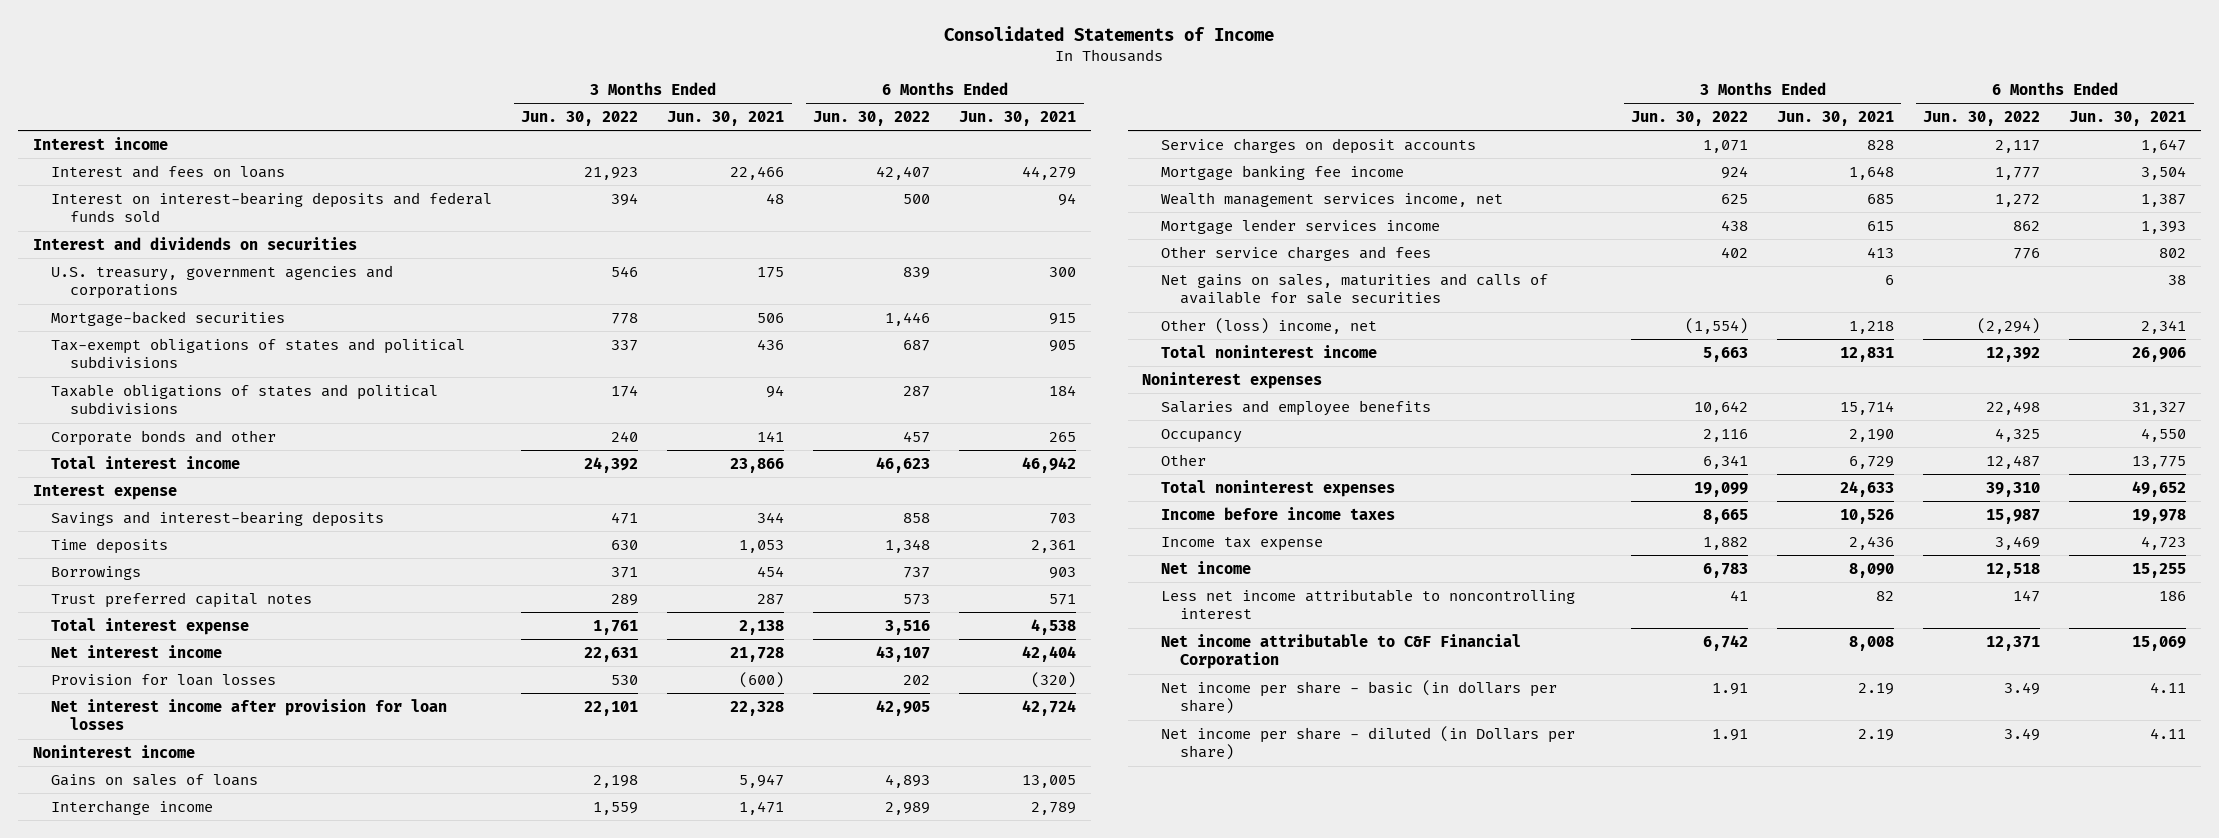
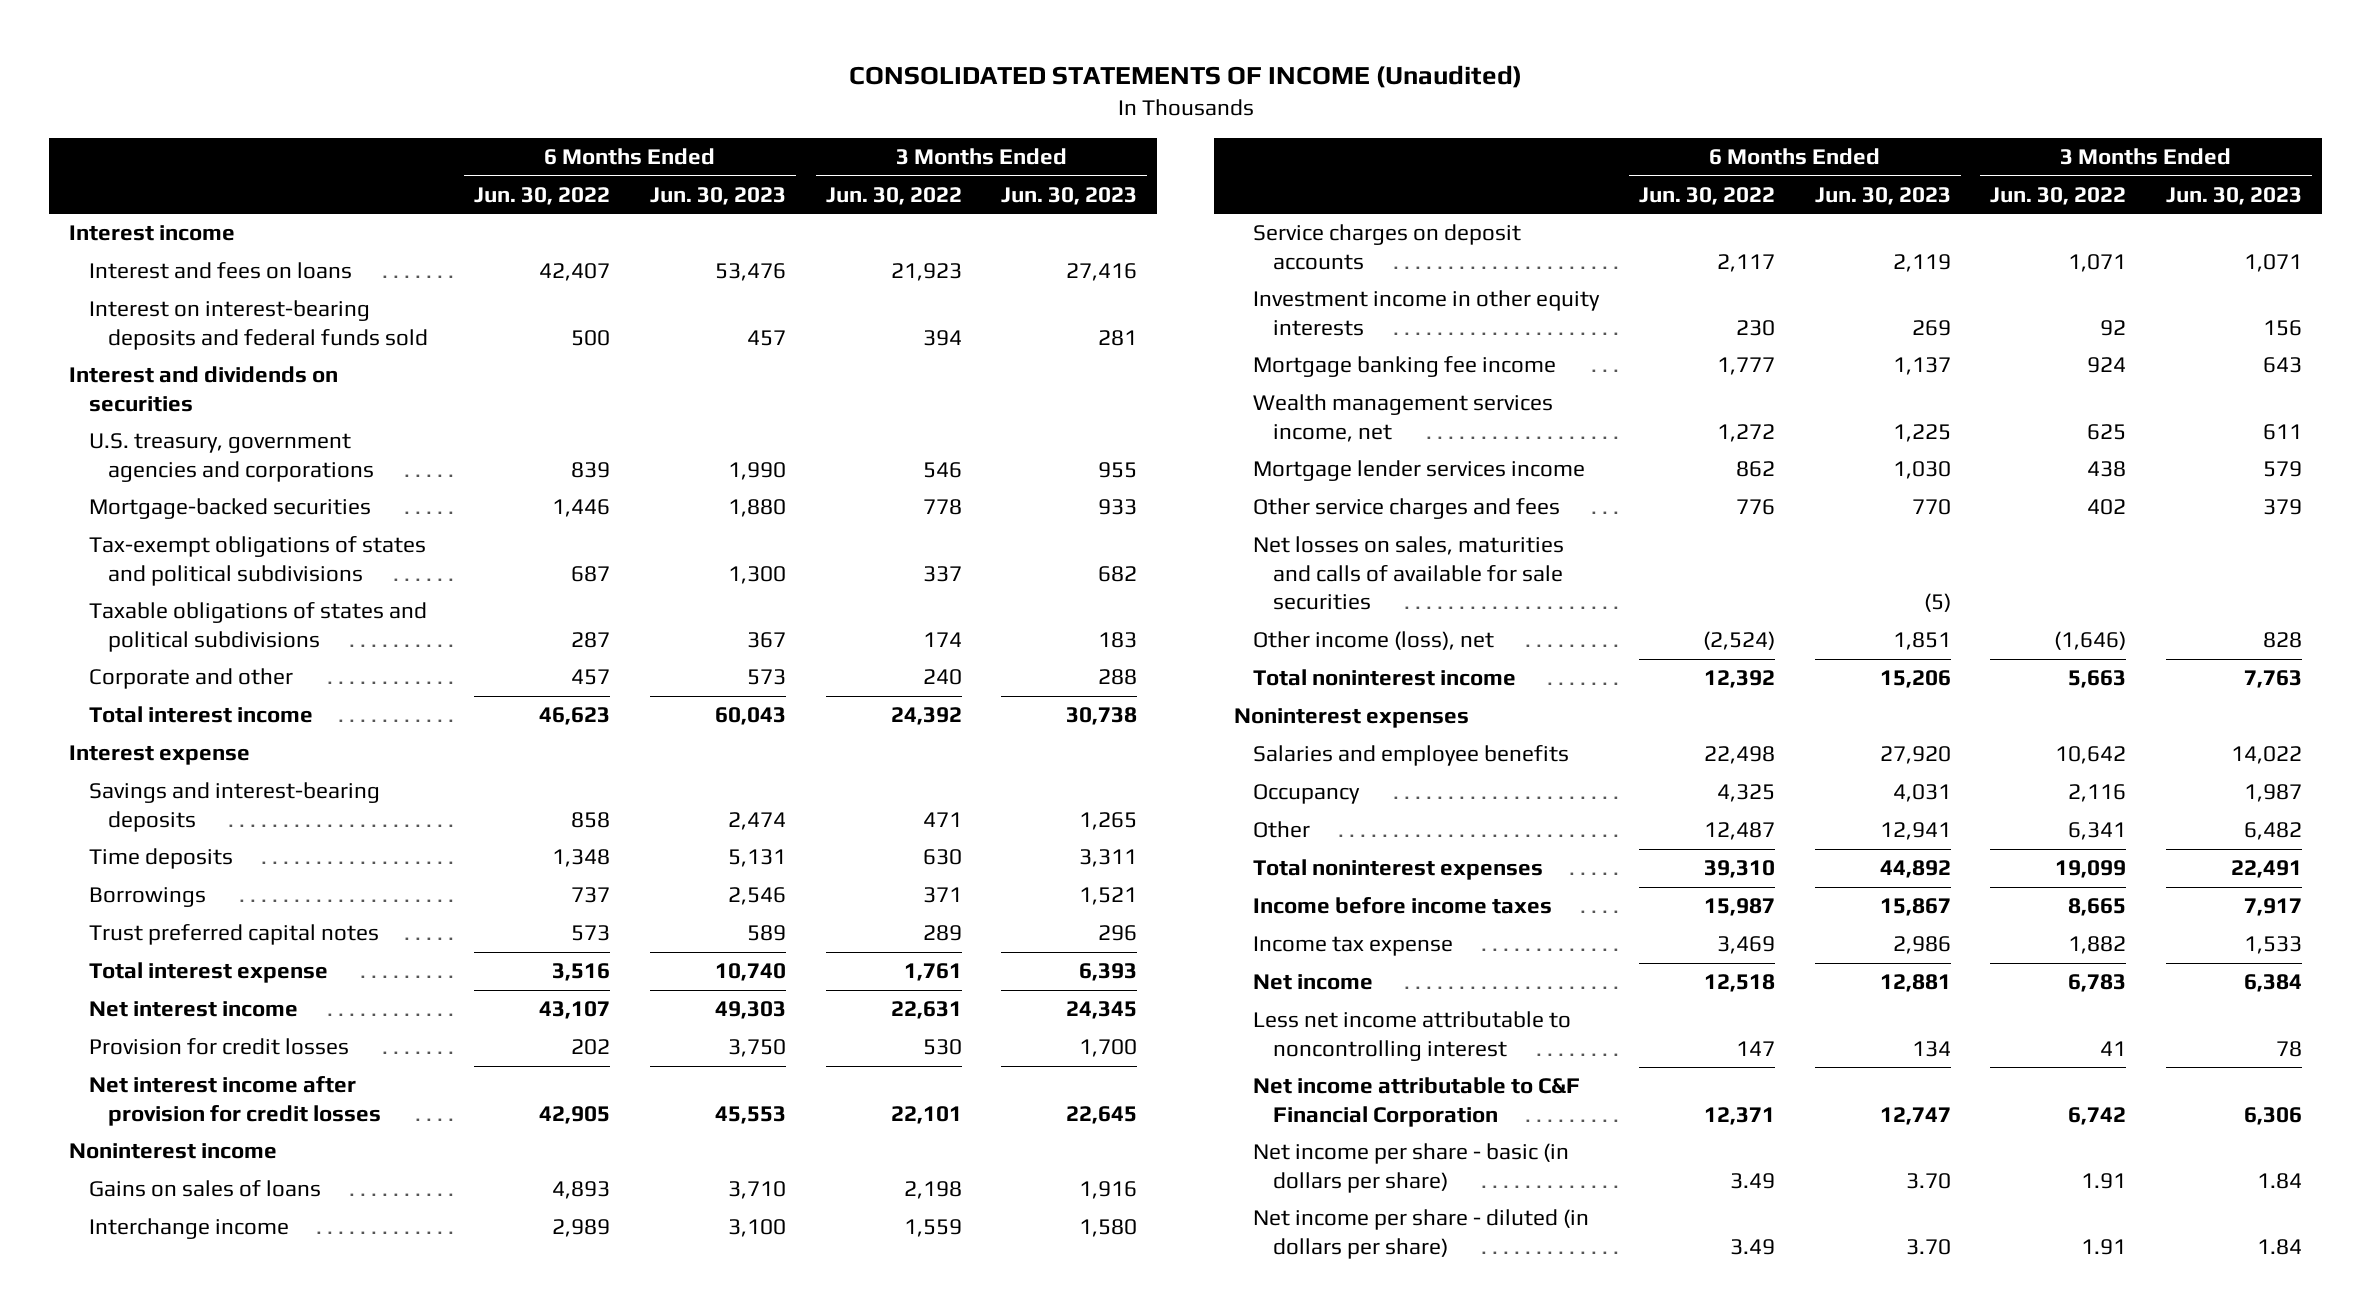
[944,26,1275,42] Consolidated Statements of Income -> [848,65,1522,89] CONSOLIDATED STATEMENTS OF INCOME (Unaudited)
[667,111,785,127] Jun. 30, 2021 -> none
[959,111,1077,127] Jun. 30, 2021 -> none
none -> [650,186,787,205] Jun. 30, 2023
none -> [1001,186,1138,205] Jun. 30, 2023
[51,429,277,446] Corporate bonds and other -> [88,668,293,690] Corporate and other
[51,673,277,686] Provision for loan losses -> [88,1038,349,1056] Provision for credit losses
[51,698,448,731] Net interest income after provision for loan losses -> [88,1076,381,1126] Net interest income after provision for credit losses
none -> [1253,290,1601,336] Investment income in other equity interests
[1161,272,1549,305] Net gains on sales, maturities and calls of available for sale securities -> [1253,536,1565,611] Net losses on sales, maturities and calls of available for sale securities
[1161,317,1378,334] Other (loss) income, net -> [1253,631,1495,651] Other income (loss), net
[1685,317,1749,334] (1,554) -> [2054,631,2127,651] (1,646)
[1977,317,2041,334] (2,294) -> [1702,631,1775,651] (2,524)
[1161,725,1576,761] Net income per share - diluted (in Dollars per share) -> [1253,1209,1590,1259] Net income per share - diluted (in dollars per share)

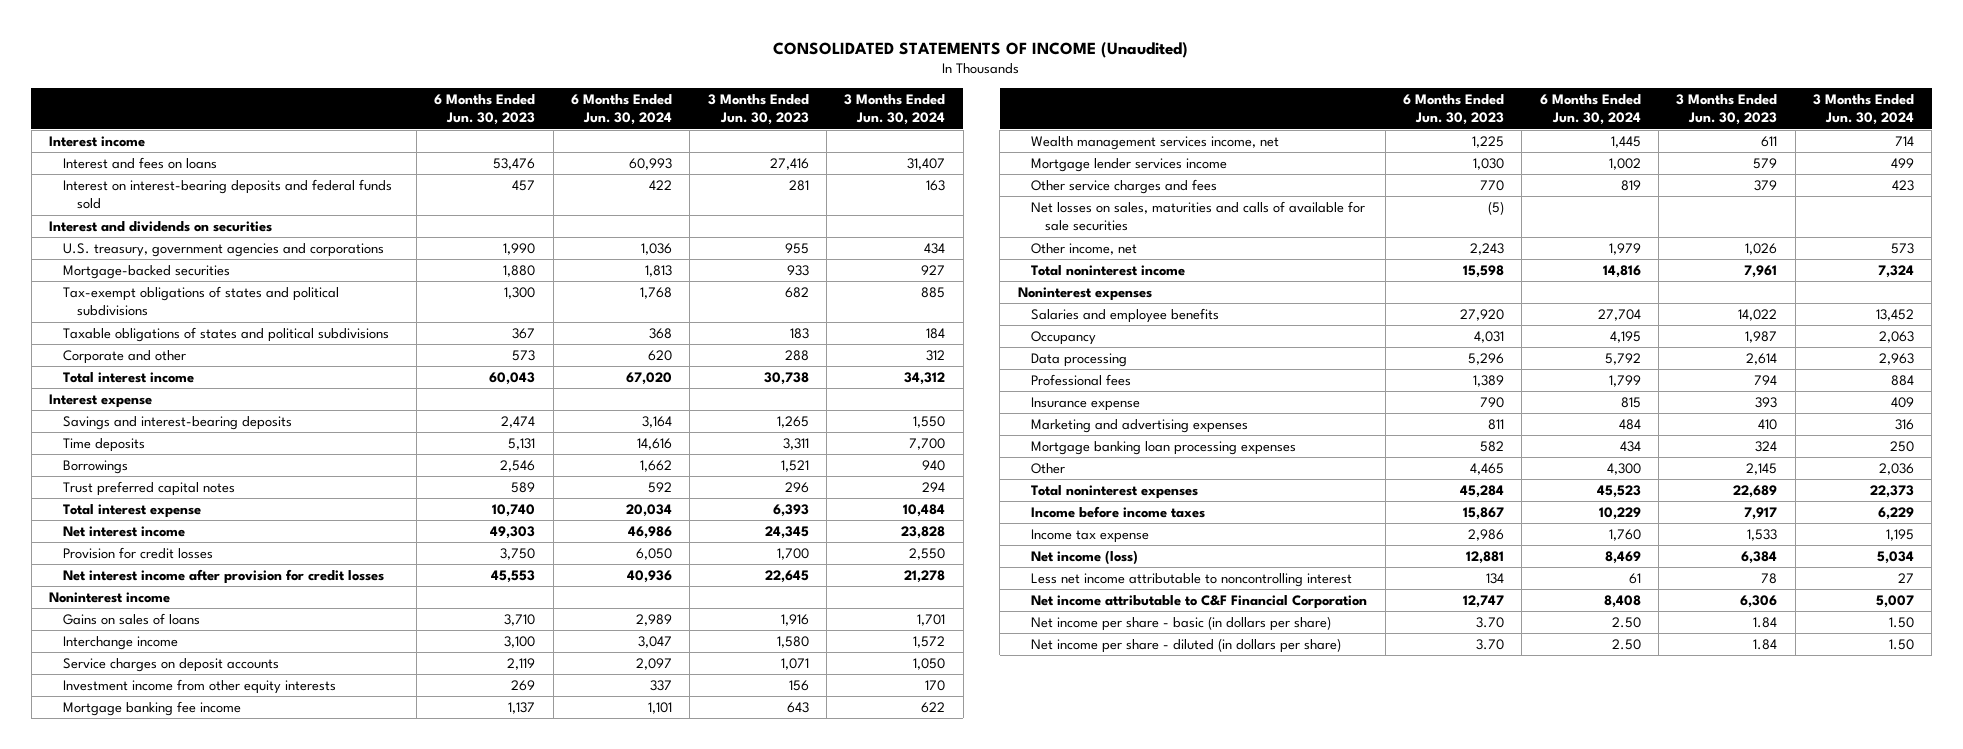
[474,186,611,205] Jun. 30, 2022 -> none
[825,186,962,205] Jun. 30, 2022 -> none
none -> [571,93,673,126] 6 Months Ended Jun. 30, 2024
none -> [844,93,946,126] 3 Months Ended Jun. 30, 2024
[1253,290,1601,336] Investment income in other equity interests -> [62,678,336,694] Investment income from other equity interests
[1253,631,1495,651] Other income (loss), net -> [1031,242,1138,255] Other income, net
[1892,632,1951,651] 1,851 -> [1470,242,1505,255] 2,243
[2263,632,2303,649] 828 -> [1745,242,1778,255] 1,026
[1879,670,1951,689] 15,206 -> [1463,264,1505,278] 15,598
[2244,670,2303,689] 7,763 -> [1744,264,1778,278] 7,961
none -> [1031,352,1128,367] Data processing
none -> [1031,373,1132,386] Professional fees
none -> [1031,396,1141,411] Insurance expense
none -> [1031,418,1249,433] Marketing and advertising expenses
none -> [1031,440,1297,455] Mortgage banking loan processing expenses
[1879,822,1951,841] 12,941 -> [1470,462,1505,475] 4,465
[2244,822,2303,841] 6,482 -> [1746,462,1778,475] 2,145
[1879,860,1951,879] 44,892 -> [1460,484,1505,498] 45,284
[2231,860,2303,879] 22,491 -> [1733,484,1778,498] 22,689
[1253,974,1374,991] Net income -> [1031,549,1139,565] Net income (loss)

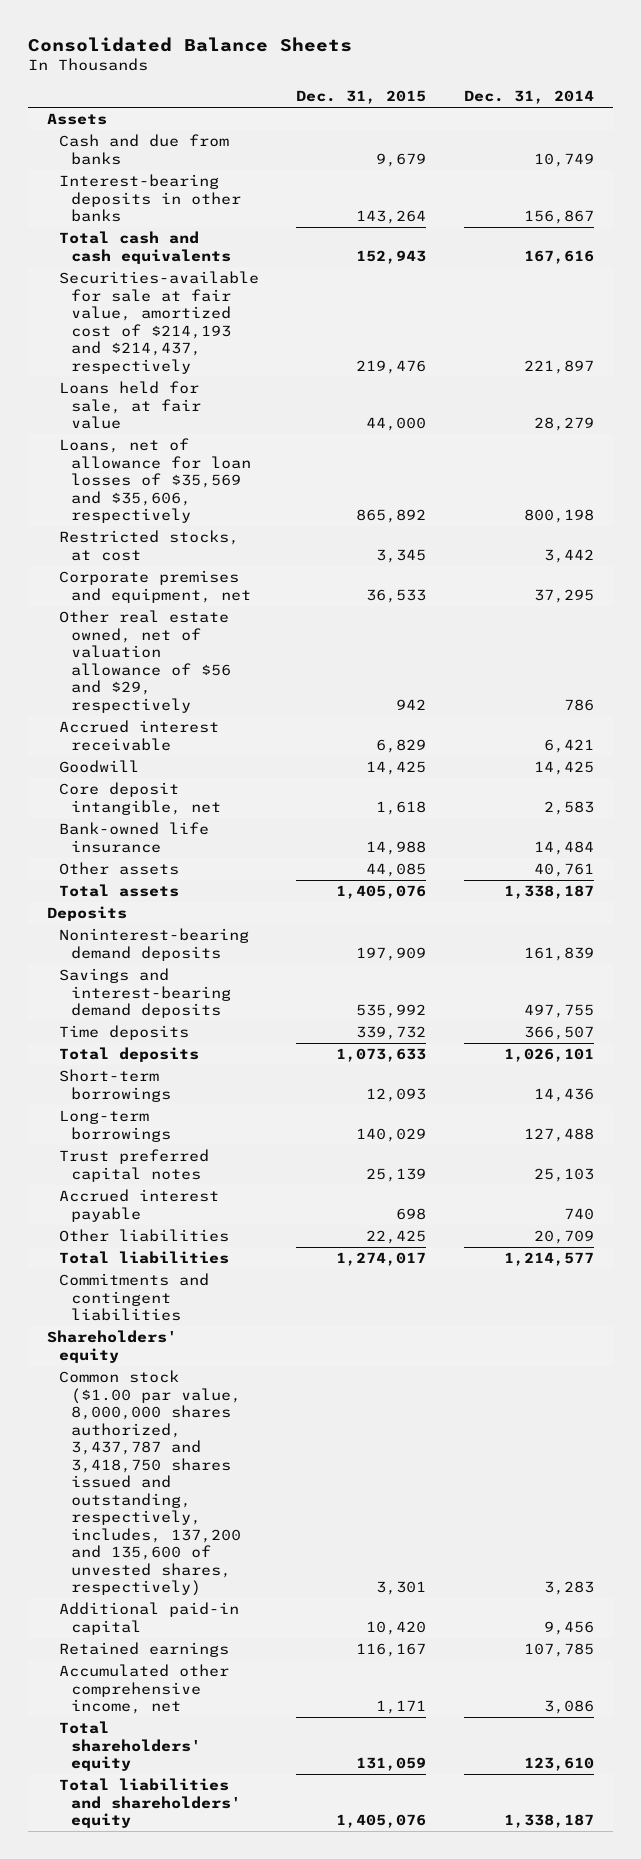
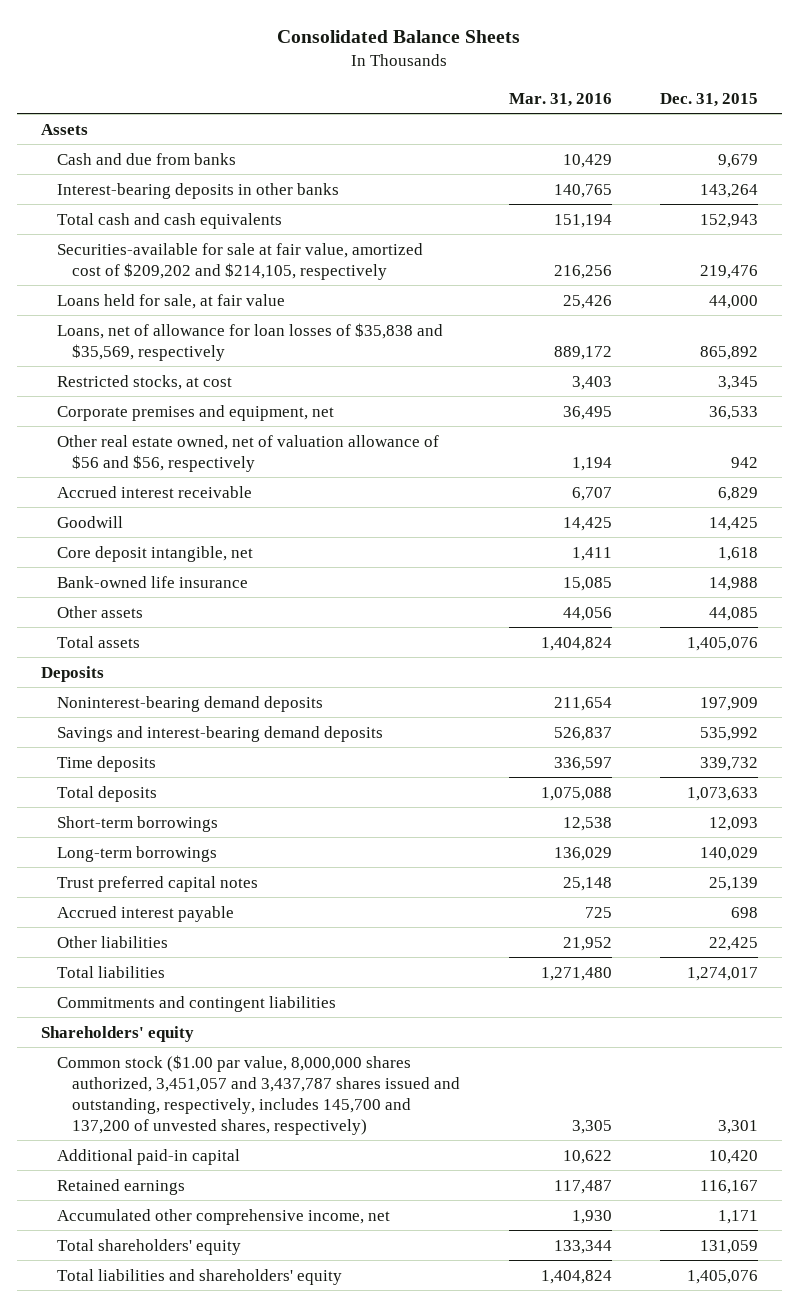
[463,90,594,105] Dec. 31, 2014 -> none
none -> [508,92,612,107] Mar. 31, 2016
[59,271,260,374] Securities-available for sale at fair value, amortized cost of $214,193 and $214,437, respectively -> [56,242,423,280] Securities-available for sale at fair value, amortized cost of $209,202 and $214,105, respectively
[59,438,252,524] Loans, net of allowance for loan losses of $35,569 and $35,606, respectively -> [56,322,443,361] Loans, net of allowance for loan losses of $35,838 and $35,569, respectively
[59,610,232,713] Other real estate owned, net of valuation allowance of $56 and $29, respectively -> [56,434,439,472] Other real estate owned, net of valuation allowance of $56 and $56, respectively
[59,1370,242,1597] Common stock ($1.00 par value, 8,000,000 shares authorized, 3,437,787 and 3,418,750 shares issued and outstanding, respectively, includes, 137,200 and 135,600 of unvested shares, respectively) -> [56,1054,461,1135] Common stock ($1.00 par value, 8,000,000 shares authorized, 3,451,057 and 3,437,787 shares issued and outstanding, respectively, includes 145,700 and 137,200 of unvested shares, respectively)

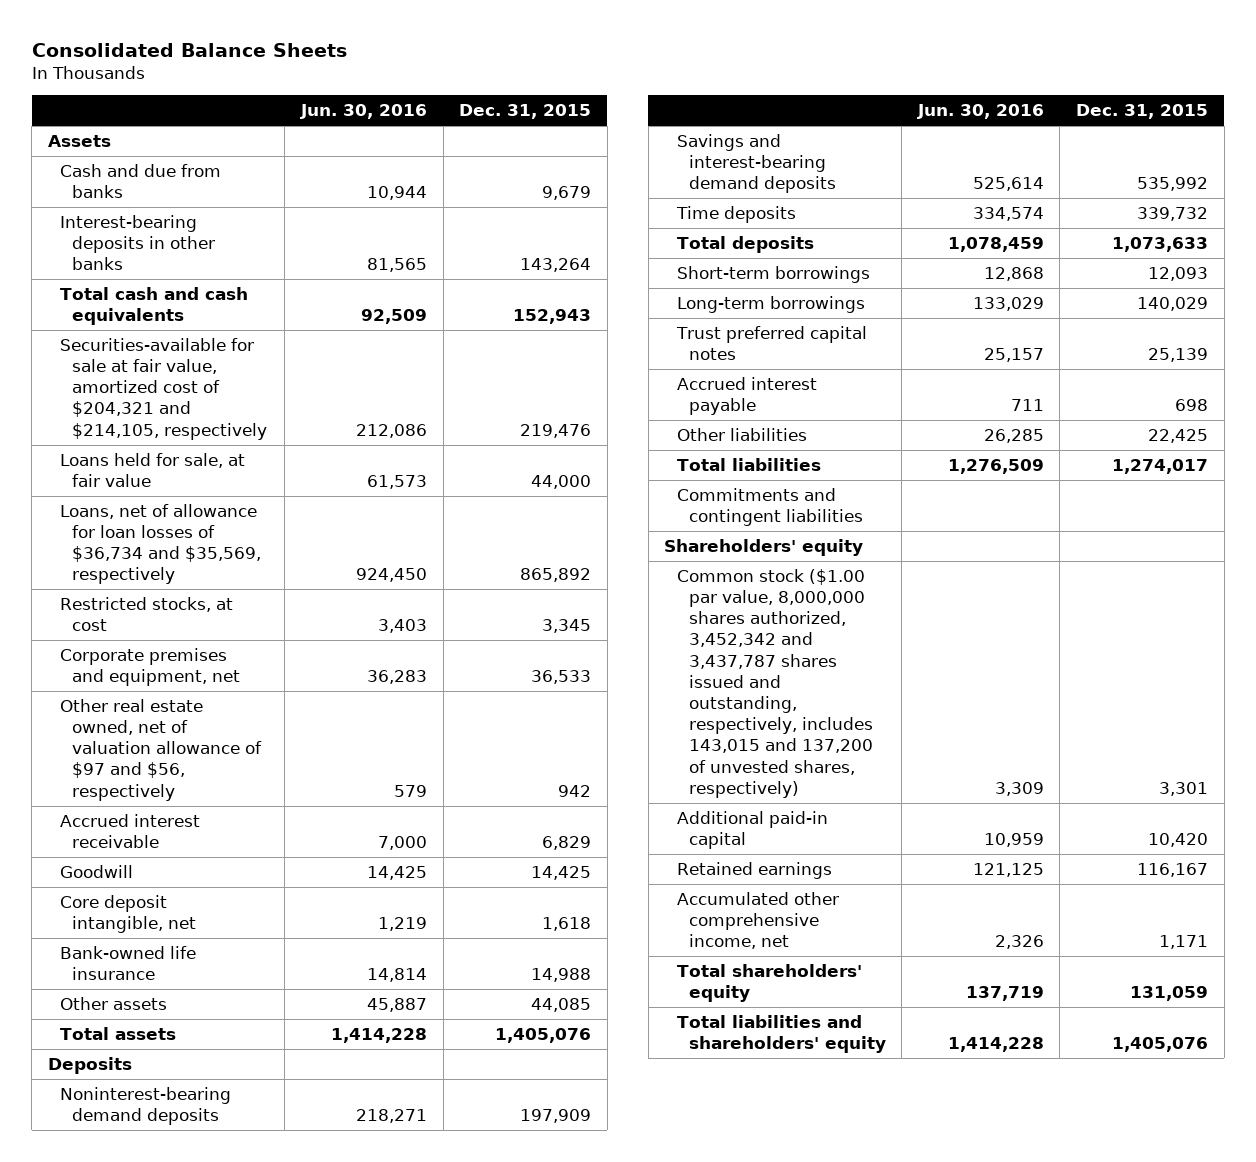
[508,92,612,107] Mar. 31, 2016 -> none
none -> [300,104,428,120] Jun. 30, 2016
[56,242,423,280] Securities-available for sale at fair value, amortized cost of $209,202 and $214,105, respectively -> [59,337,267,440] Securities-available for sale at fair value, amortized cost of $204,321 and $214,105, respectively
[56,322,443,361] Loans, net of allowance for loan losses of $35,838 and $35,569, respectively -> [59,503,261,585] Loans, net of allowance for loan losses of $36,734 and $35,569, respectively
[56,434,439,472] Other real estate owned, net of valuation allowance of $56 and $56, respectively -> [59,698,262,801] Other real estate owned, net of valuation allowance of $97 and $56, respectively
[56,1054,461,1135] Common stock ($1.00 par value, 8,000,000 shares authorized, 3,451,057 and 3,437,787 shares issued and outstanding, respectively, includes 145,700 and 137,200 of unvested shares, respectively) -> [676,568,873,798] Common stock ($1.00 par value, 8,000,000 shares authorized, 3,452,342 and 3,437,787 shares issued and outstanding, respectively, includes 143,015 and 137,200 of unvested shares, respectively)

